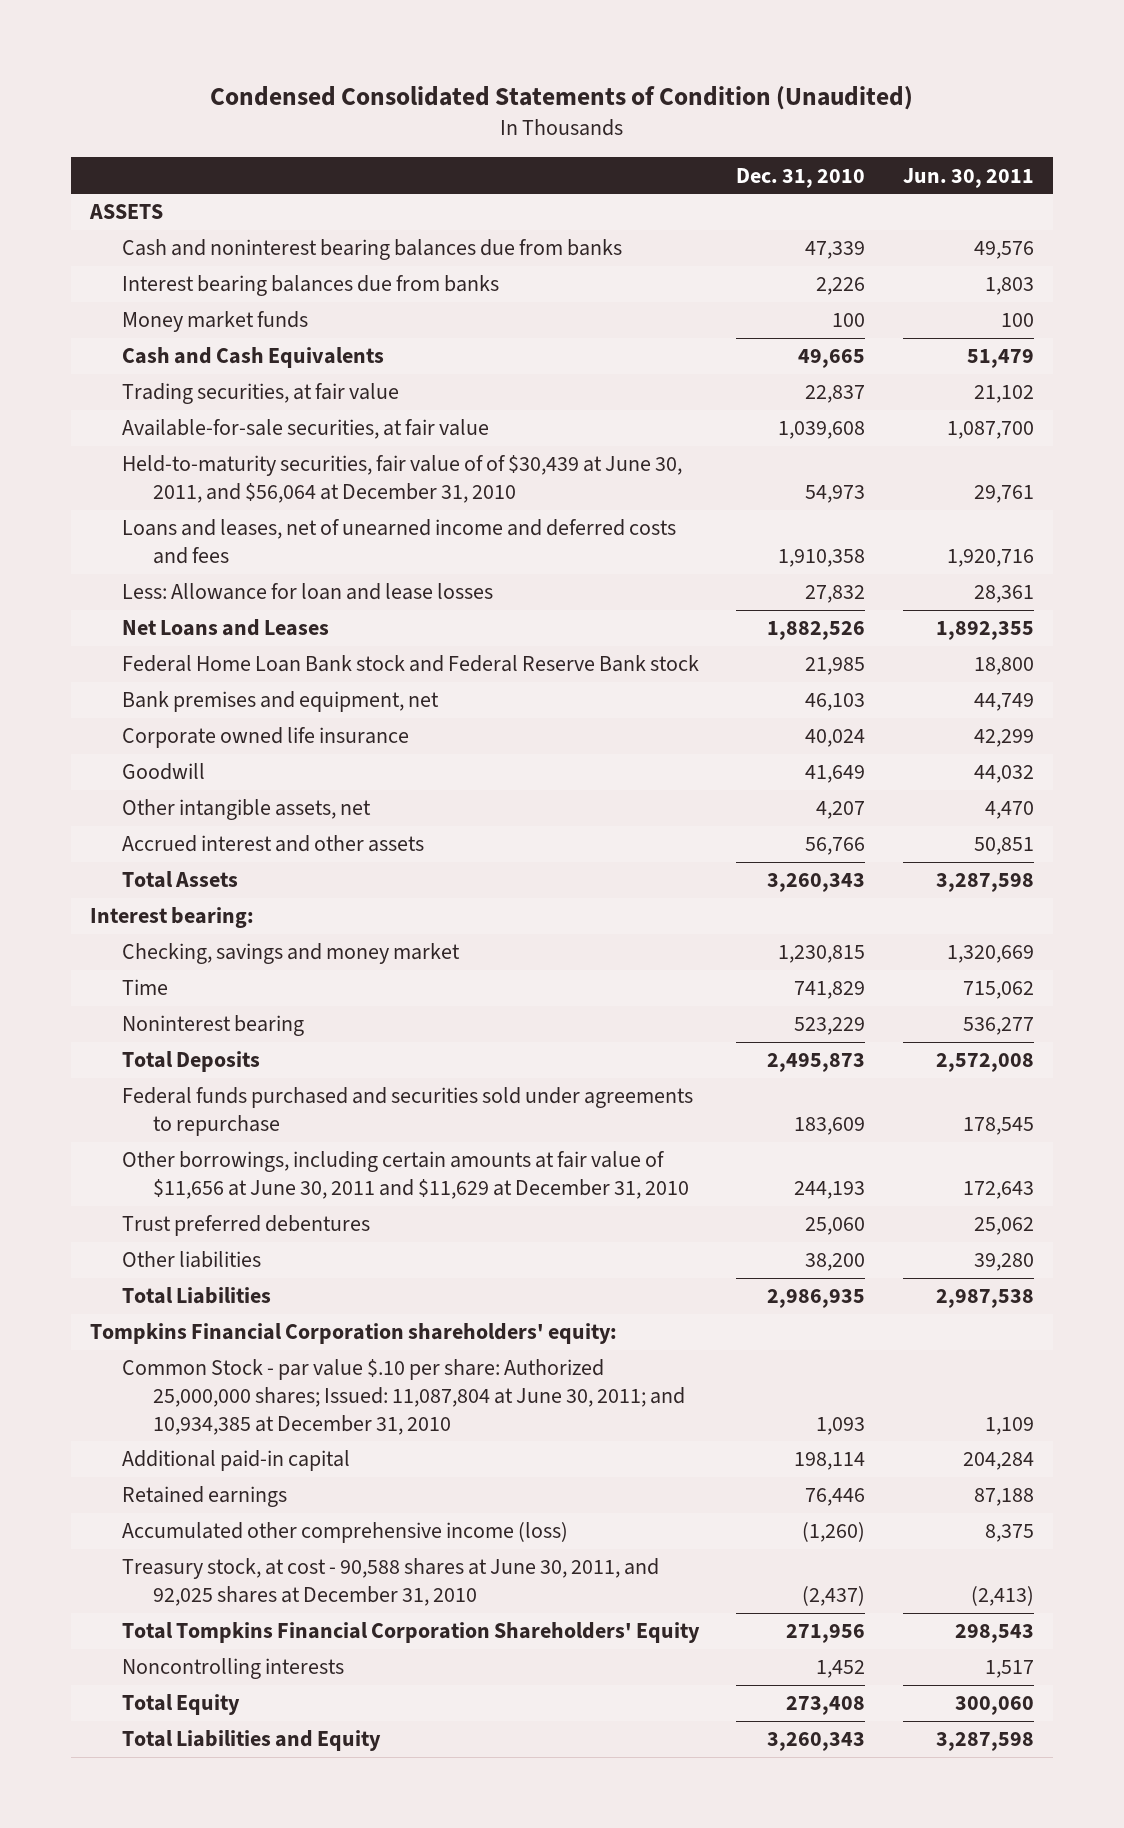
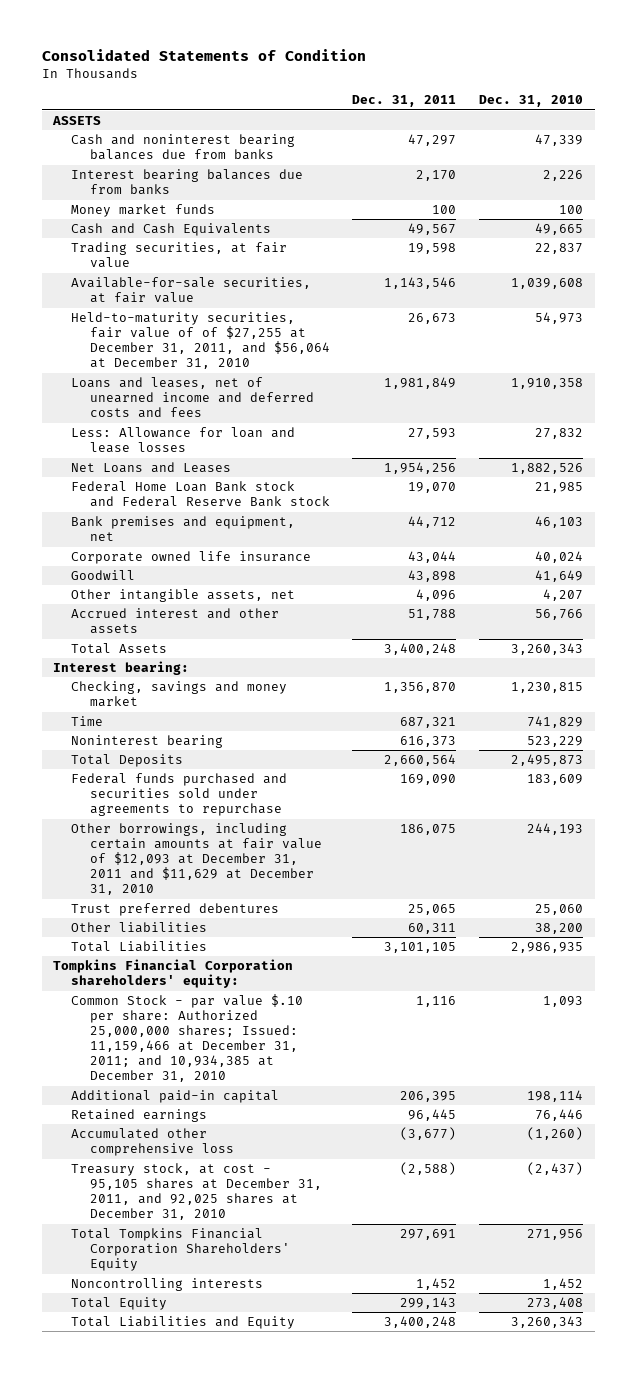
[209,86,913,111] Condensed Consolidated Statements of Condition (Unaudited) -> [41,48,366,61] Consolidated Statements of Condition
[903,167,1035,188] Jun. 30, 2011 -> none
none -> [352,95,457,108] Dec. 31, 2011
[121,455,682,504] Held-to-maturity securities, fair value of of $30,439 at June 30, 2011, and $56,064 at December 31, 2010 -> [71,312,330,370] Held-to-maturity securities, fair value of of $27,255 at December 31, 2011, and $56,064 at December 31, 2010
[121,1151,690,1200] Other borrowings, including certain amounts at fair value of $11,656 at June 30, 2011 and $11,629 at December 31, 2010 -> [71,823,322,896] Other borrowings, including certain amounts at fair value of $12,093 at December 31, 2011 and $11,629 at December 31, 2010
[121,1359,686,1435] Common Stock - par value $.10 per share: Authorized 25,000,000 shares; Issued: 11,087,804 at June 30, 2011; and 10,934,385 at December 31, 2010 -> [71,994,304,1083] Common Stock - par value $.10 per share: Authorized 25,000,000 shares; Issued: 11,159,466 at December 31, 2011; and 10,934,385 at December 31, 2010
[121,1522,568,1544] Accumulated other comprehensive income (loss) -> [71,1128,234,1157] Accumulated other comprehensive loss
[121,1558,659,1607] Treasury stock, at cost - 90,588 shares at June 30, 2011, and 92,025 shares at December 31, 2010 -> [71,1163,322,1221] Treasury stock, at cost - 95,105 shares at December 31, 2011, and 92,025 shares at December 31, 2010

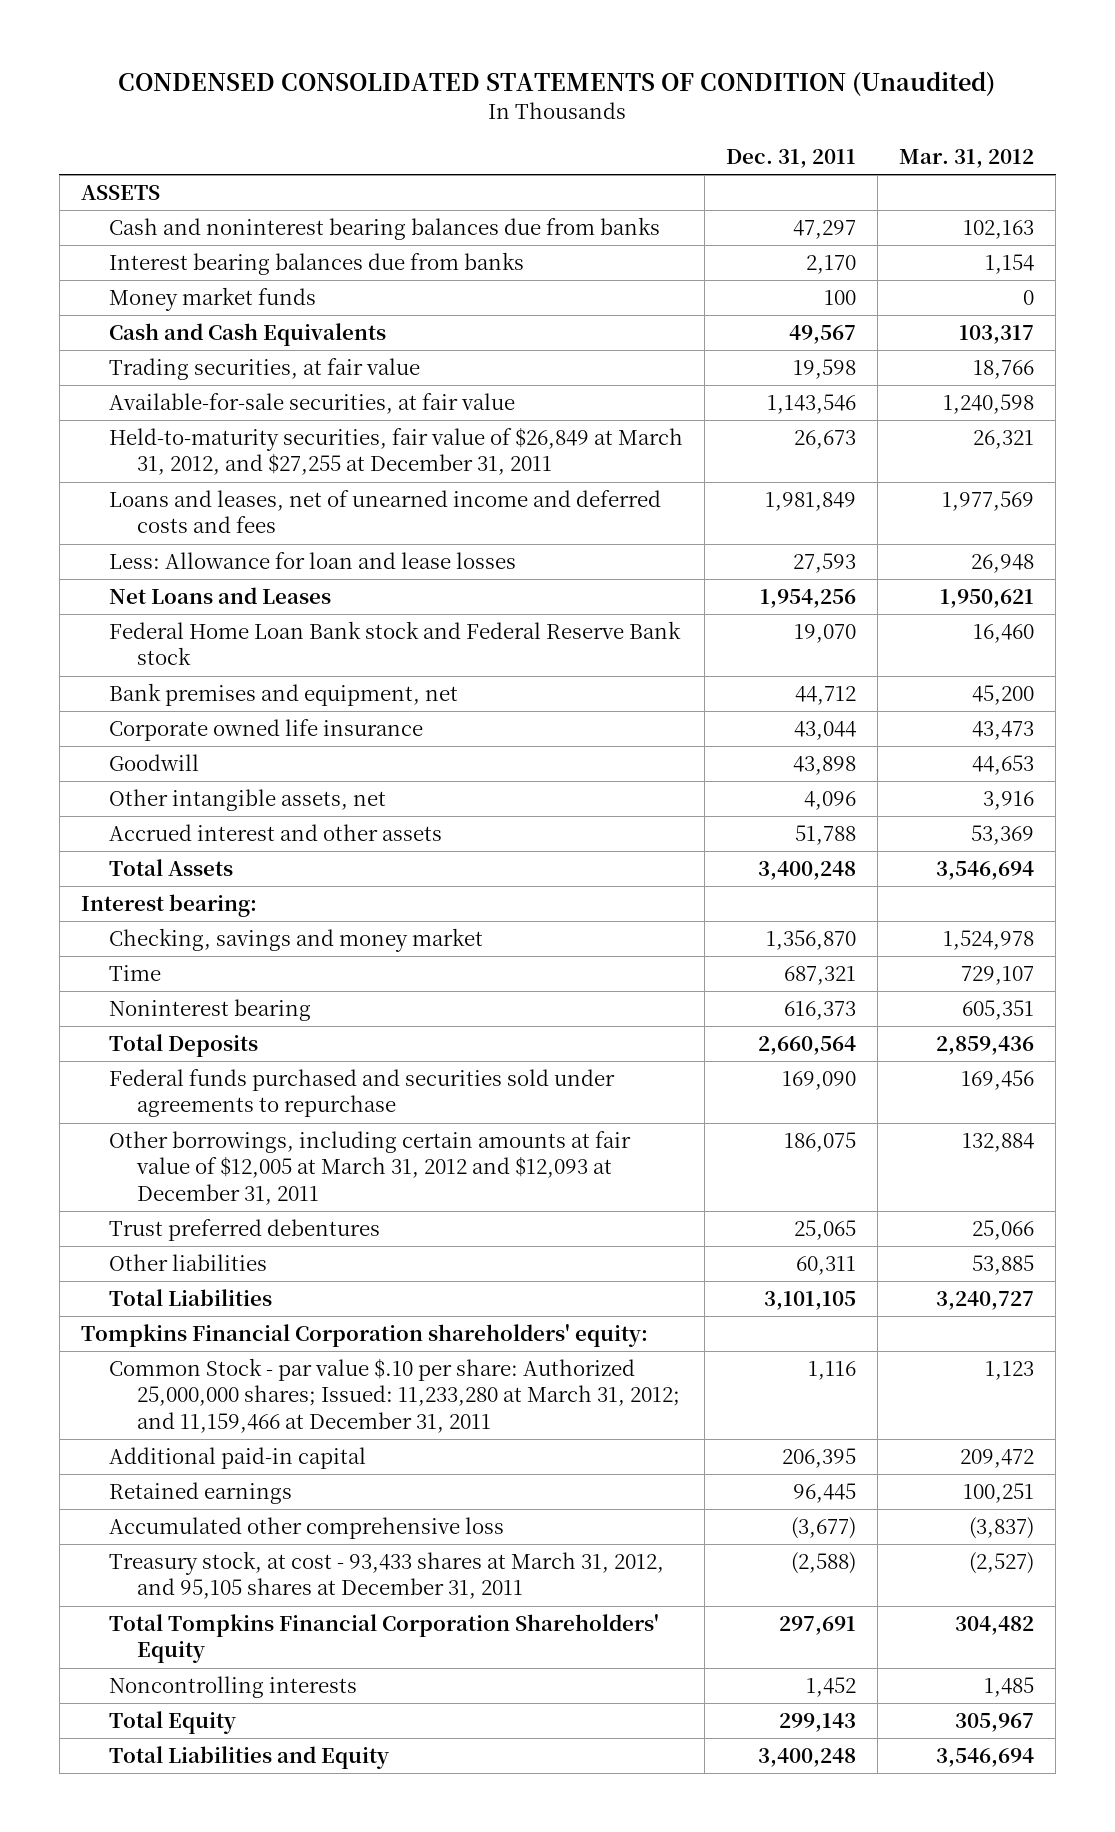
[41,48,366,61] Consolidated Statements of Condition -> [118,70,996,96] CONDENSED CONSOLIDATED STATEMENTS OF CONDITION (Unaudited)
[479,95,584,108] Dec. 31, 2010 -> none
none -> [899,149,1035,169] Mar. 31, 2012
[71,312,330,370] Held-to-maturity securities, fair value of of $27,255 at December 31, 2011, and $56,064 at December 31, 2010 -> [109,427,684,476] Held-to-maturity securities, fair value of $26,849 at March 31, 2012, and $27,255 at December 31, 2011
[71,823,322,896] Other borrowings, including certain amounts at fair value of $12,093 at December 31, 2011 and $11,629 at December 31, 2010 -> [109,1131,632,1205] Other borrowings, including certain amounts at fair value of $12,005 at March 31, 2012 and $12,093 at December 31, 2011
[71,994,304,1083] Common Stock - par value $.10 per share: Authorized 25,000,000 shares; Issued: 11,159,466 at December 31, 2011; and 10,934,385 at December 31, 2010 -> [109,1358,681,1433] Common Stock - par value $.10 per share: Authorized 25,000,000 shares; Issued: 11,233,280 at March 31, 2012; and 11,159,466 at December 31, 2011
[71,1163,322,1221] Treasury stock, at cost - 95,105 shares at December 31, 2011, and 92,025 shares at December 31, 2010 -> [109,1551,665,1600] Treasury stock, at cost - 93,433 shares at March 31, 2012, and 95,105 shares at December 31, 2011

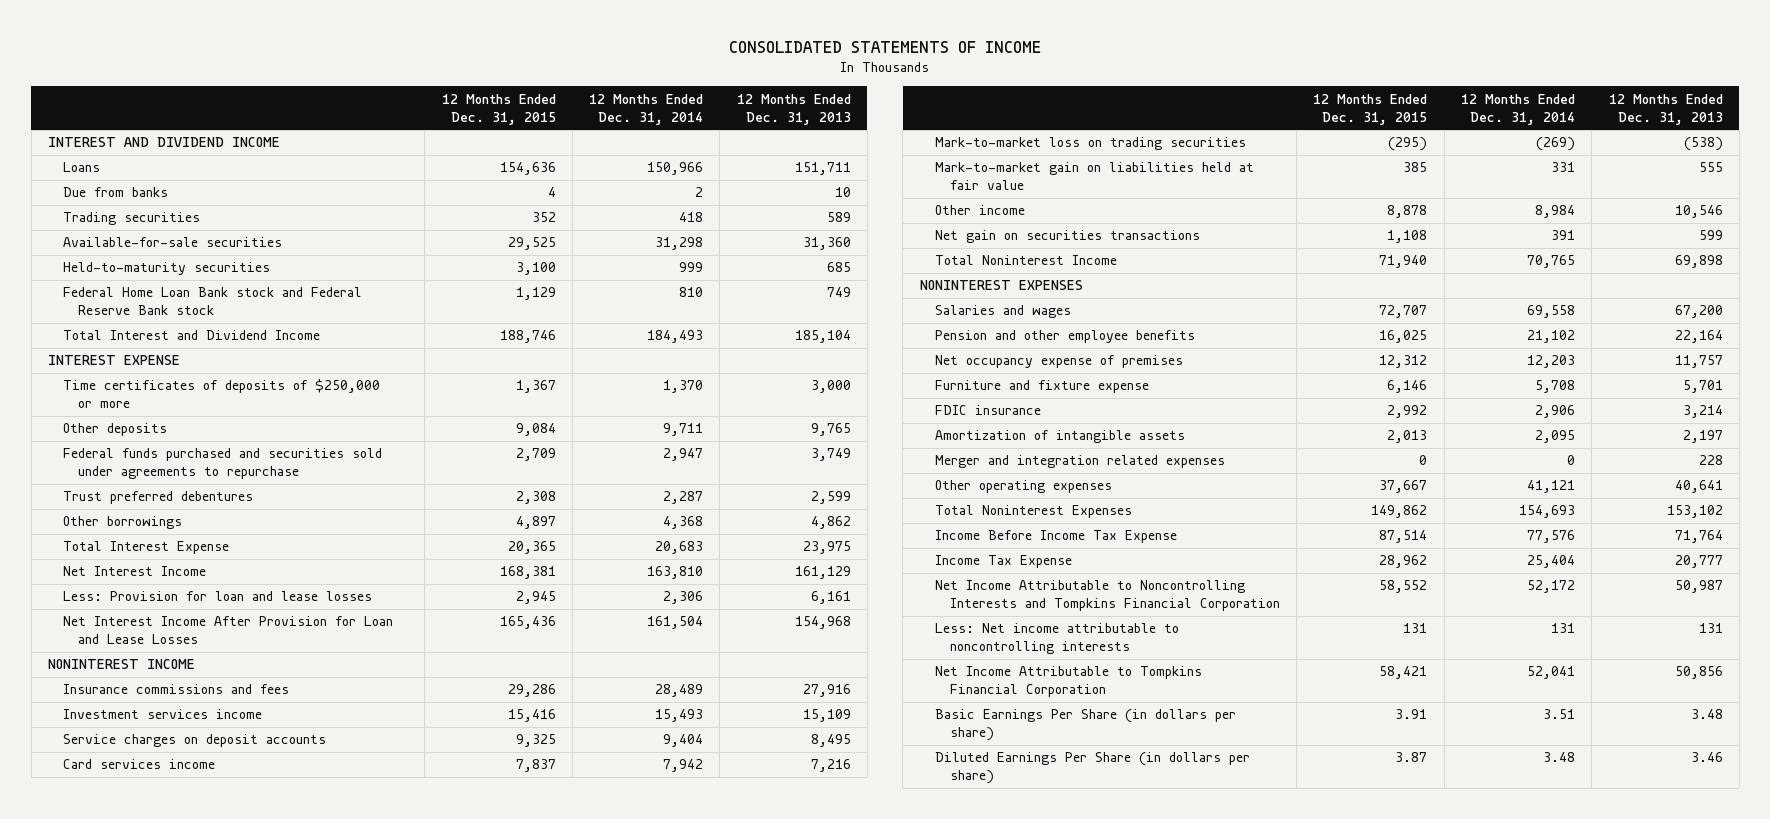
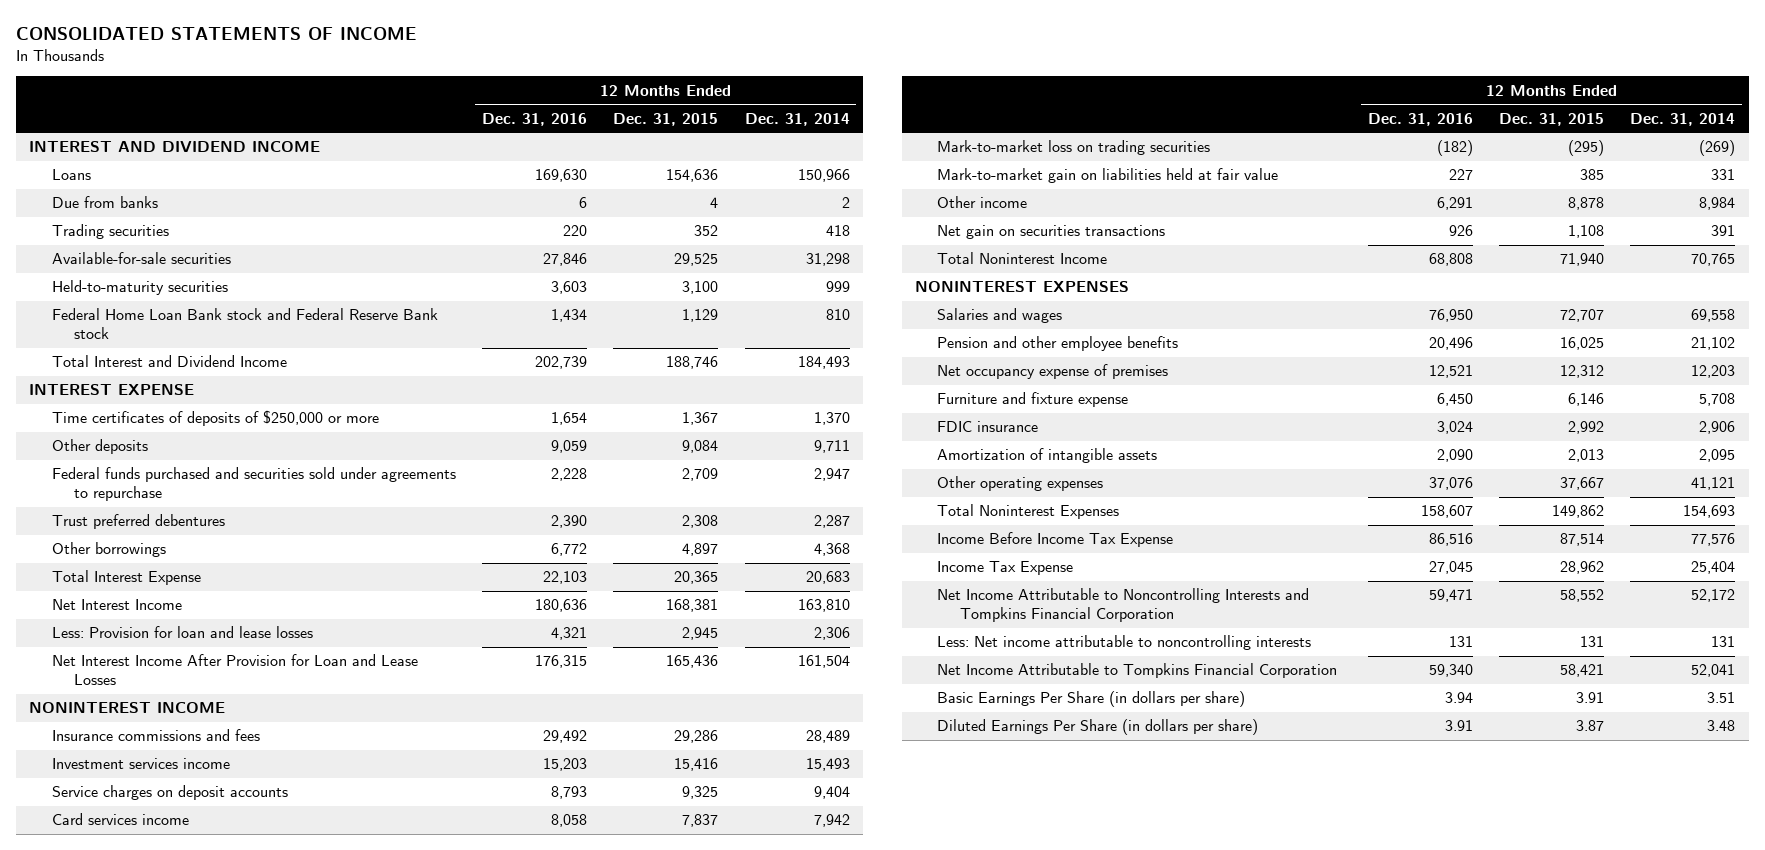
[736,93,851,125] 12 Months Ended Dec. 31, 2013 -> none
none -> [481,112,587,126] Dec. 31, 2016
[934,455,1225,469] Merger and integration related expenses -> none

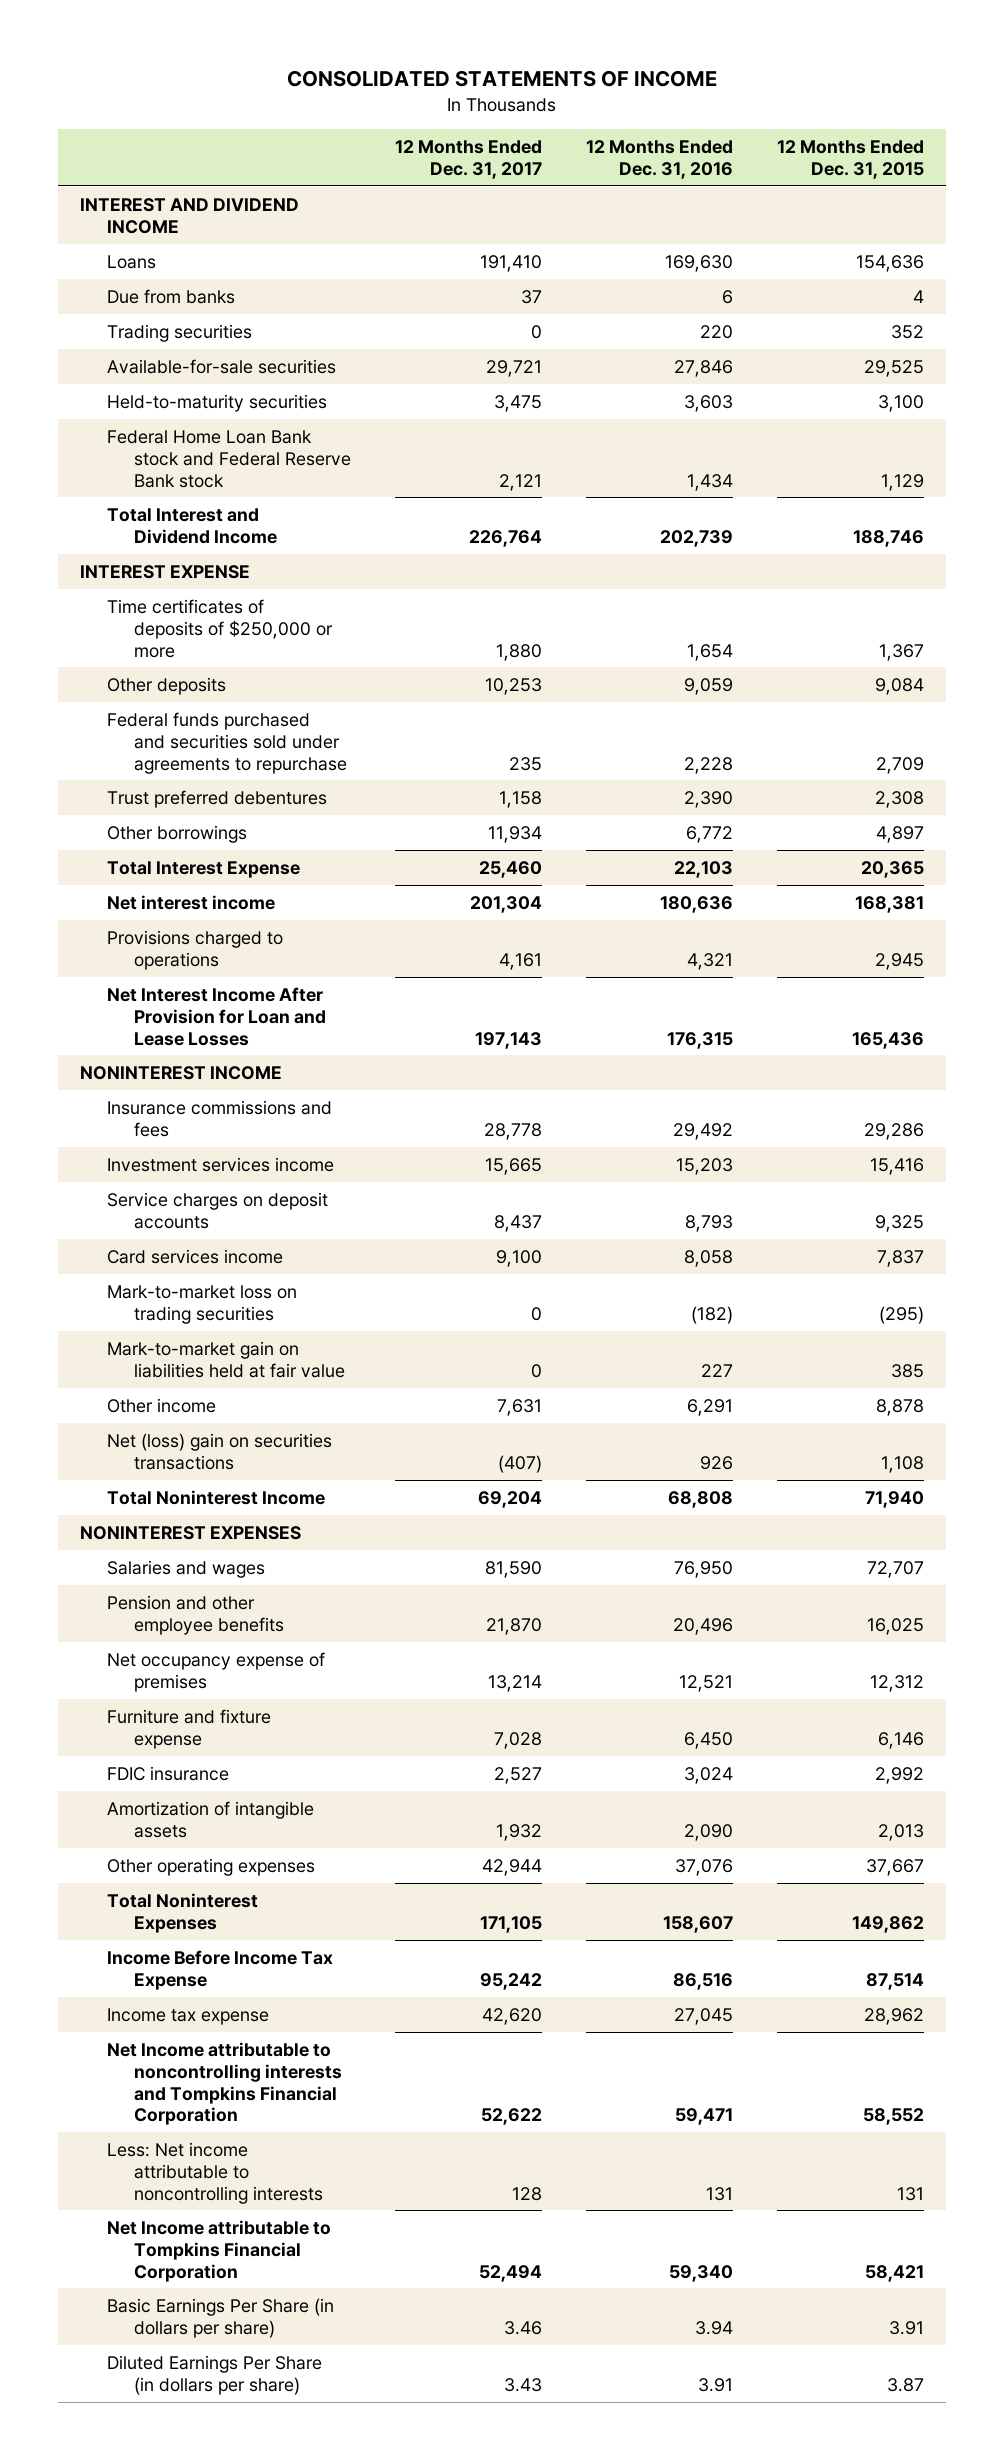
[744,112,850,126] Dec. 31, 2014 -> none
none -> [394,140,542,179] 12 Months Ended Dec. 31, 2017
[51,599,182,611] Net Interest Income -> [106,894,275,910] Net interest income
[51,626,313,639] Less: Provision for loan and lease losses -> [106,929,283,970] Provisions charged to operations
[937,225,1166,240] Net gain on securities transactions -> [106,1432,332,1470] Net (loss) gain on securities transactions
[937,561,1074,576] Income Tax Expense -> [106,2007,269,2025] Income tax expense
[937,588,1310,623] Net Income Attributable to Noncontrolling Interests and Tompkins Financial Corporation -> [106,2041,342,2126] Net Income attributable to noncontrolling interests and Tompkins Financial Corporation
[937,663,1338,679] Net Income Attributable to Tompkins Financial Corporation -> [106,2219,331,2282] Net Income attributable to Tompkins Financial Corporation

